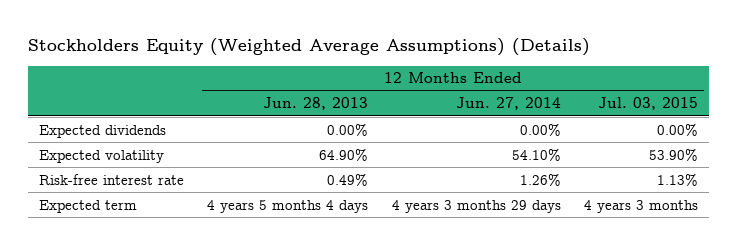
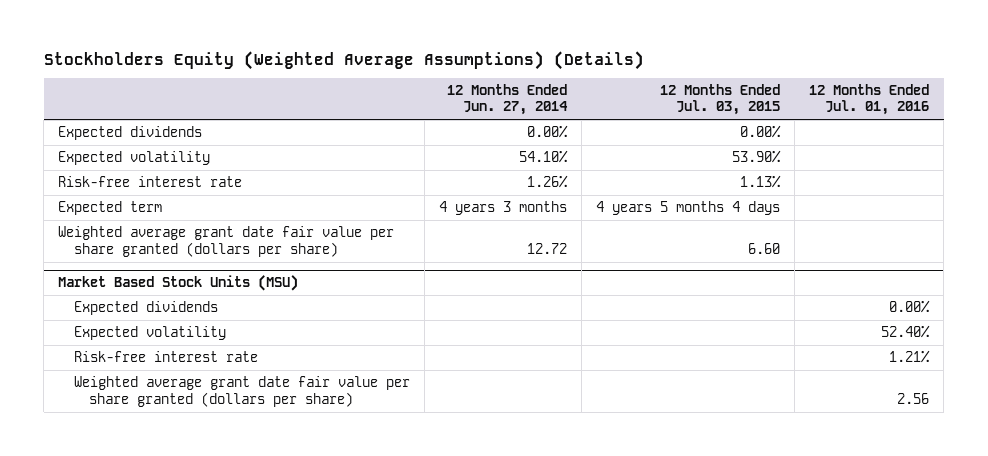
[263,97,369,111] Jun. 28, 2013 -> none
none -> [809,84,930,116] 12 Months Ended Jul. 01, 2016
[391,199,561,213] 4 years 3 months 29 days -> [438,201,567,216] 4 years 3 months
[583,199,698,213] 4 years 3 months -> [595,201,780,216] 4 years 5 months 4 days
none -> [58,226,395,257] Weighted average grant date fair value per share granted (dollars per share)
none -> [58,275,299,292] Market Based Stock Units (MSU)
none -> [73,301,218,316] Expected dividends
none -> [73,326,226,341] Expected volatility
none -> [73,351,258,363] Risk-free interest rate
none -> [73,376,410,407] Weighted average grant date fair value per share granted (dollars per share)

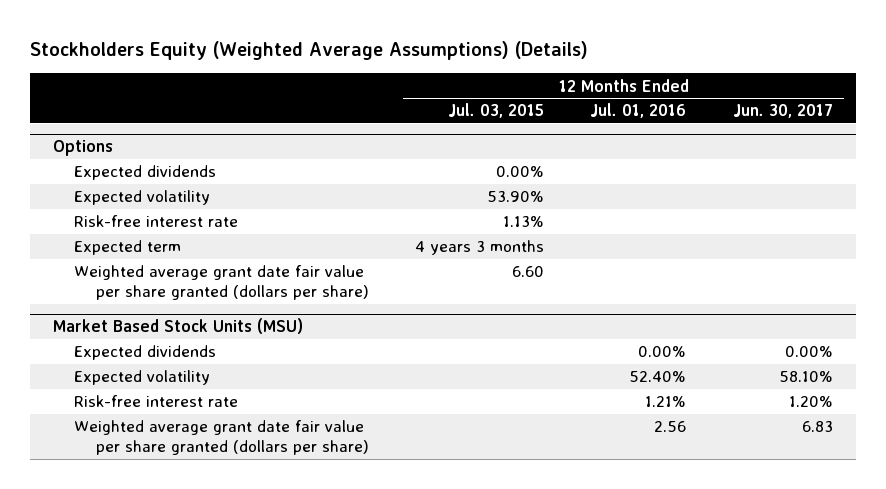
[446,84,568,116] 12 Months Ended Jun. 27, 2014 -> none
none -> [732,104,833,119] Jun. 30, 2017
none -> [53,140,114,157] Options
[595,201,780,216] 4 years 5 months 4 days -> [414,240,544,256] 4 years 3 months

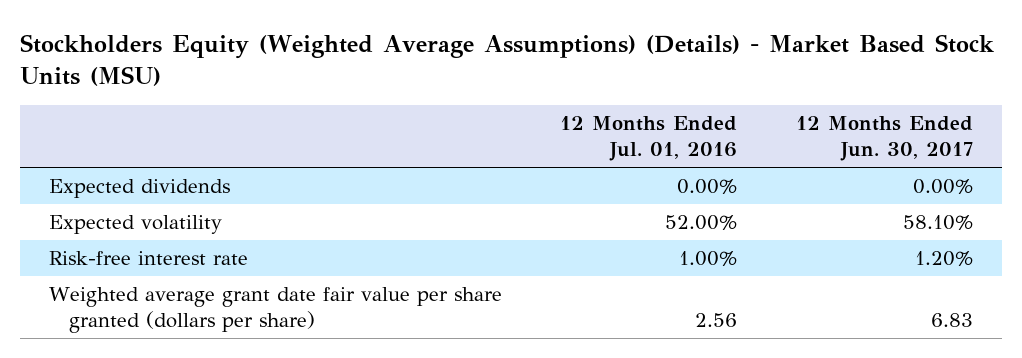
[29,41,588,61] Stockholders Equity (Weighted Average Assumptions) (Details) -> [20,34,995,87] Stockholders Equity (Weighted Average Assumptions) (Details) - Market Based Stock Units (MSU)
[447,103,544,119] Jul. 03, 2015 -> none
[53,140,114,157] Options -> none
[74,165,217,181] Expected dividends -> none
[74,190,211,206] Expected volatility -> none
[74,215,239,228] Risk-free interest rate -> none
[74,240,182,256] Expected term -> none
[74,265,369,301] Weighted average grant date fair value per share granted (dollars per share) -> none
[53,318,304,335] Market Based Stock Units (MSU) -> none
[629,371,687,383] 52.40% -> [665,214,738,230] 52.00%
[645,396,687,408] 1.21% -> [679,250,738,266] 1.00%

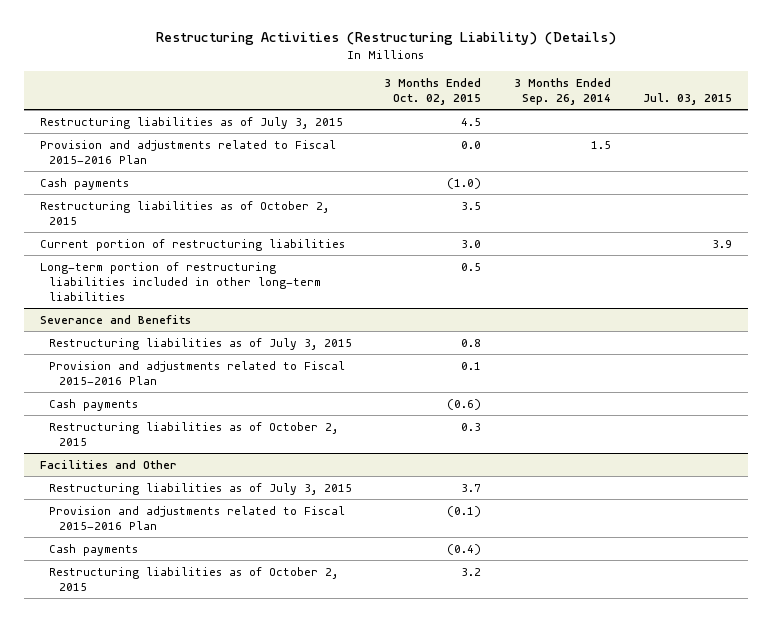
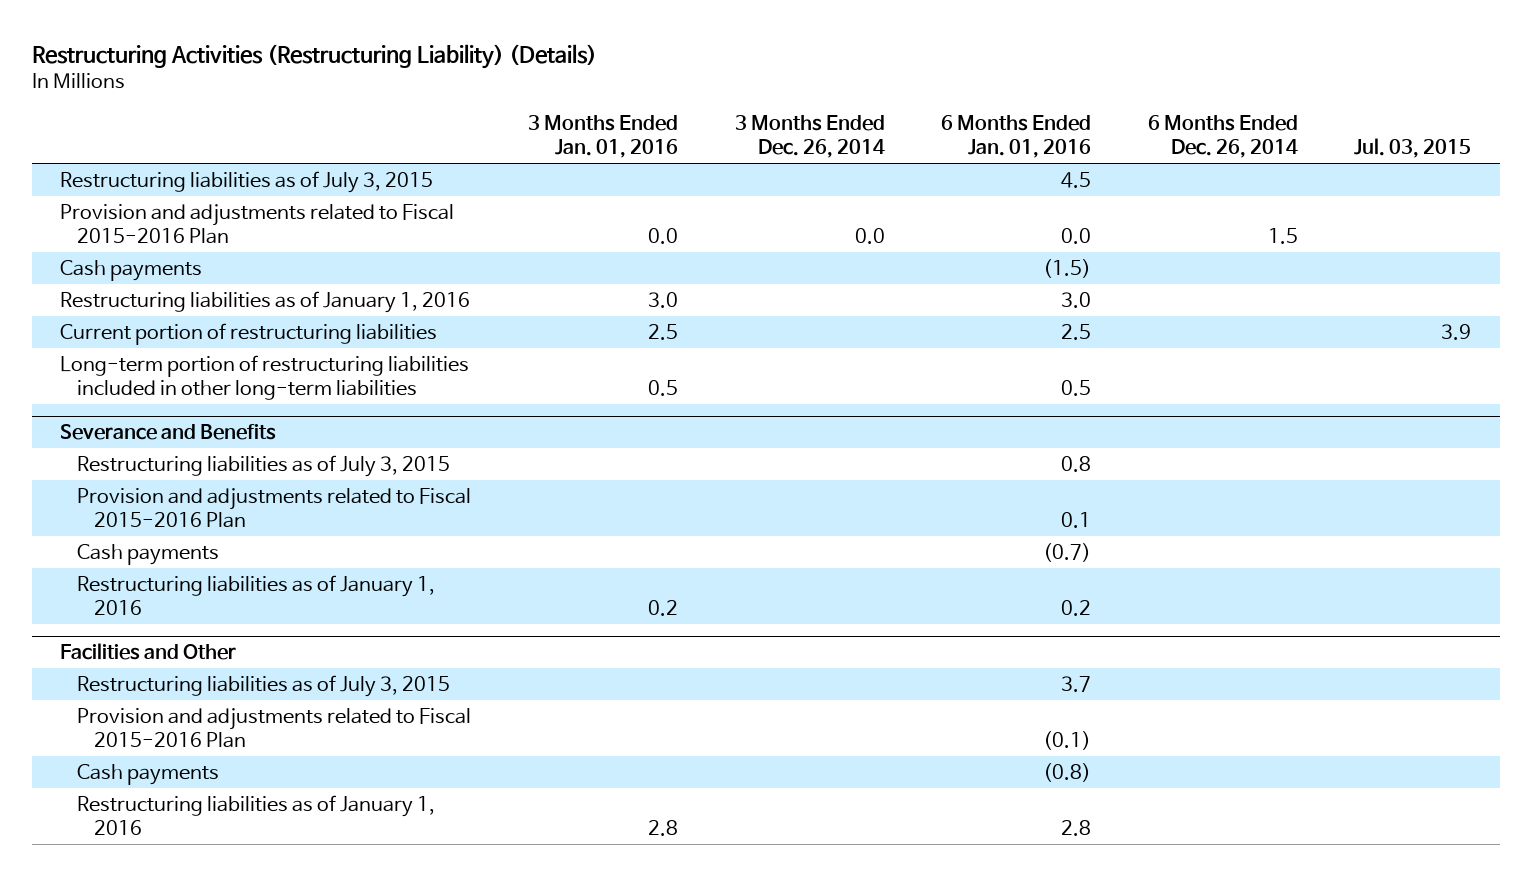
[384,77,482,105] 3 Months Ended Oct. 02, 2015 -> none
[513,77,611,105] 3 Months Ended Sep. 26, 2014 -> none
none -> [528,115,679,159] 3 Months Ended Jan. 01, 2016
none -> [734,115,885,159] 3 Months Ended Dec. 26, 2014
none -> [941,115,1092,159] 6 Months Ended Jan. 01, 2016
none -> [1147,115,1298,159] 6 Months Ended Dec. 26, 2014
[39,200,329,225] Restructuring liabilities as of October 2, 2015 -> [60,290,471,313] Restructuring liabilities as of January 1, 2016
[49,421,339,446] Restructuring liabilities as of October 2, 2015 -> [77,574,436,616] Restructuring liabilities as of January 1, 2016
[49,566,339,591] Restructuring liabilities as of October 2, 2015 -> [77,794,436,836] Restructuring liabilities as of January 1, 2016

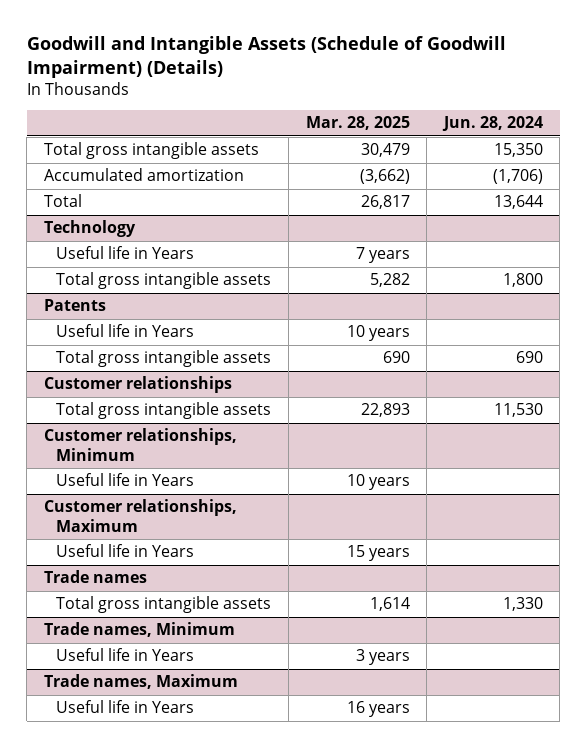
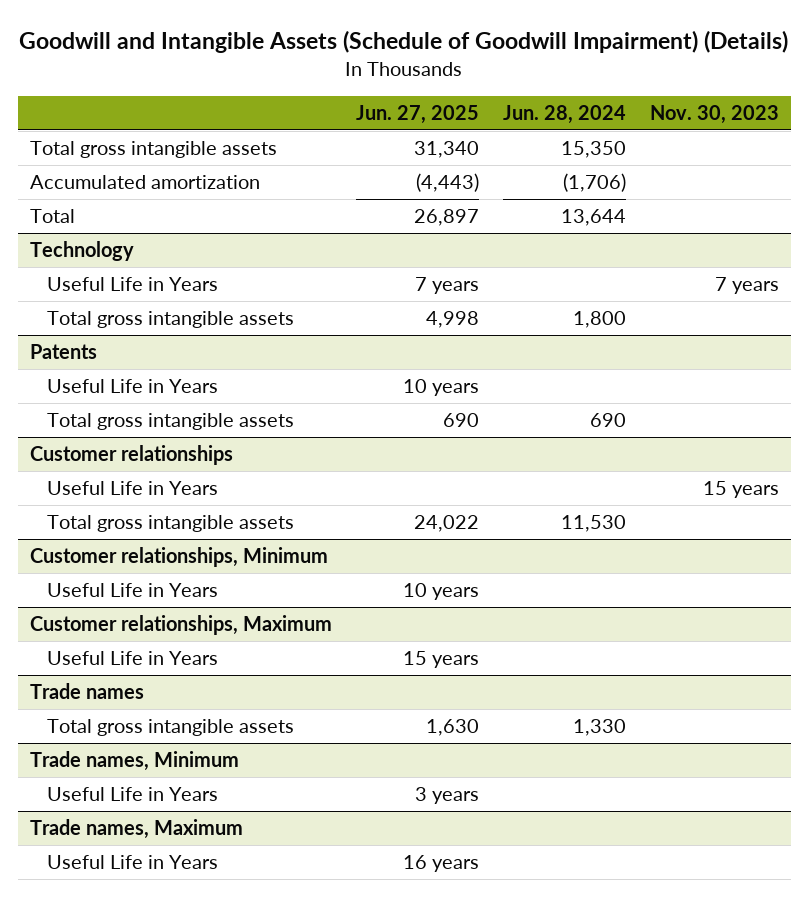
[305,116,410,131] Mar. 28, 2025 -> none
none -> [355,105,479,125] Jun. 27, 2025
none -> [649,105,779,125] Nov. 30, 2023
[56,246,195,260] Useful life in Years -> [46,277,218,292] Useful Life in Years
[56,324,195,338] Useful life in Years -> [46,379,218,394] Useful Life in Years
none -> [46,481,218,496] Useful Life in Years
[56,473,195,487] Useful life in Years -> [46,583,218,598] Useful Life in Years
[56,544,195,558] Useful life in Years -> [46,651,218,666] Useful Life in Years
[56,648,195,662] Useful life in Years -> [46,787,218,802] Useful Life in Years
[56,700,195,714] Useful life in Years -> [46,855,218,870] Useful Life in Years

